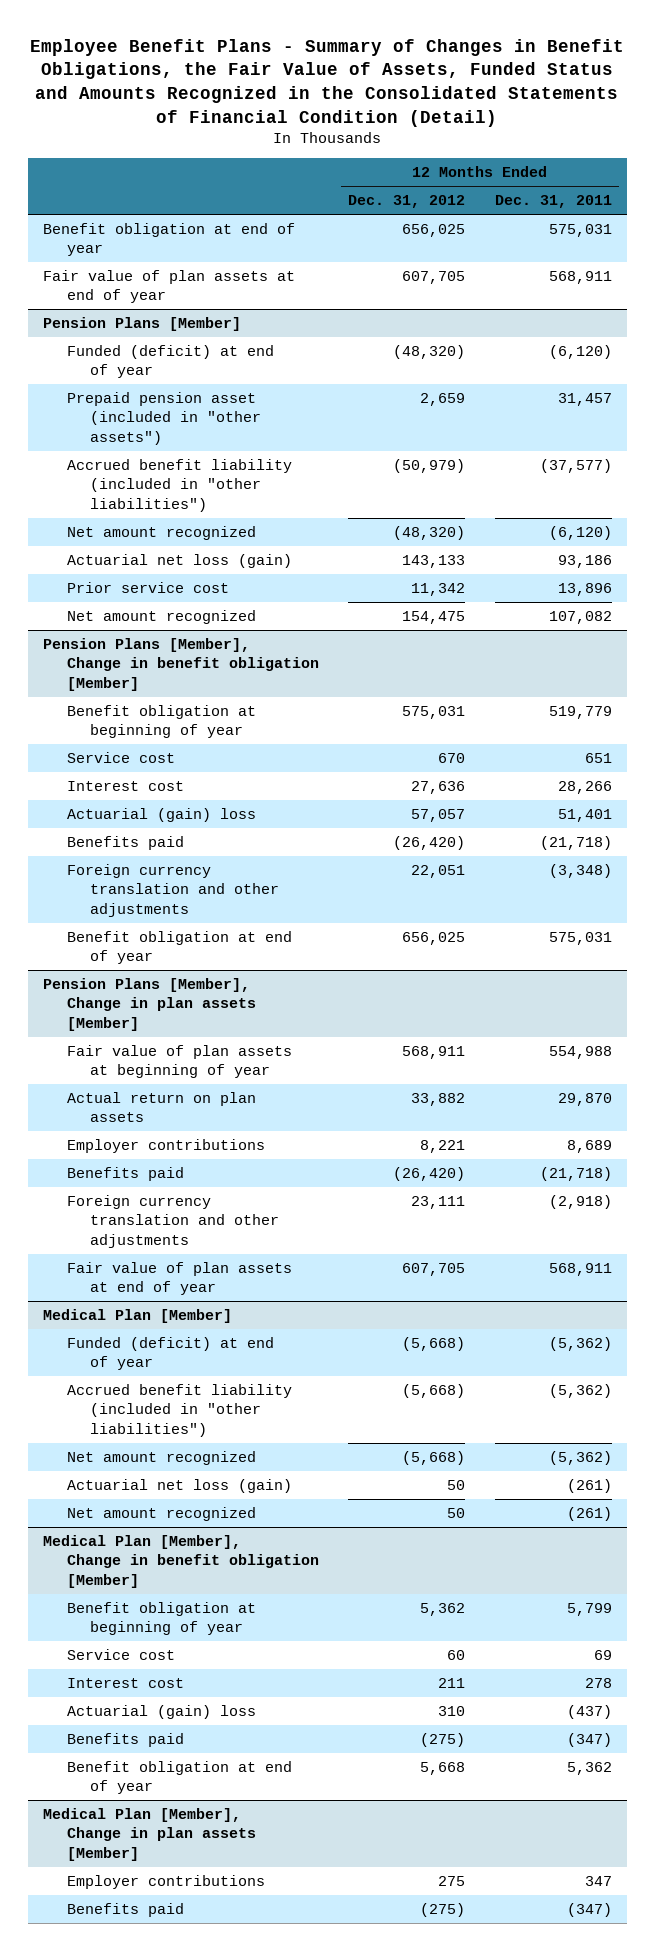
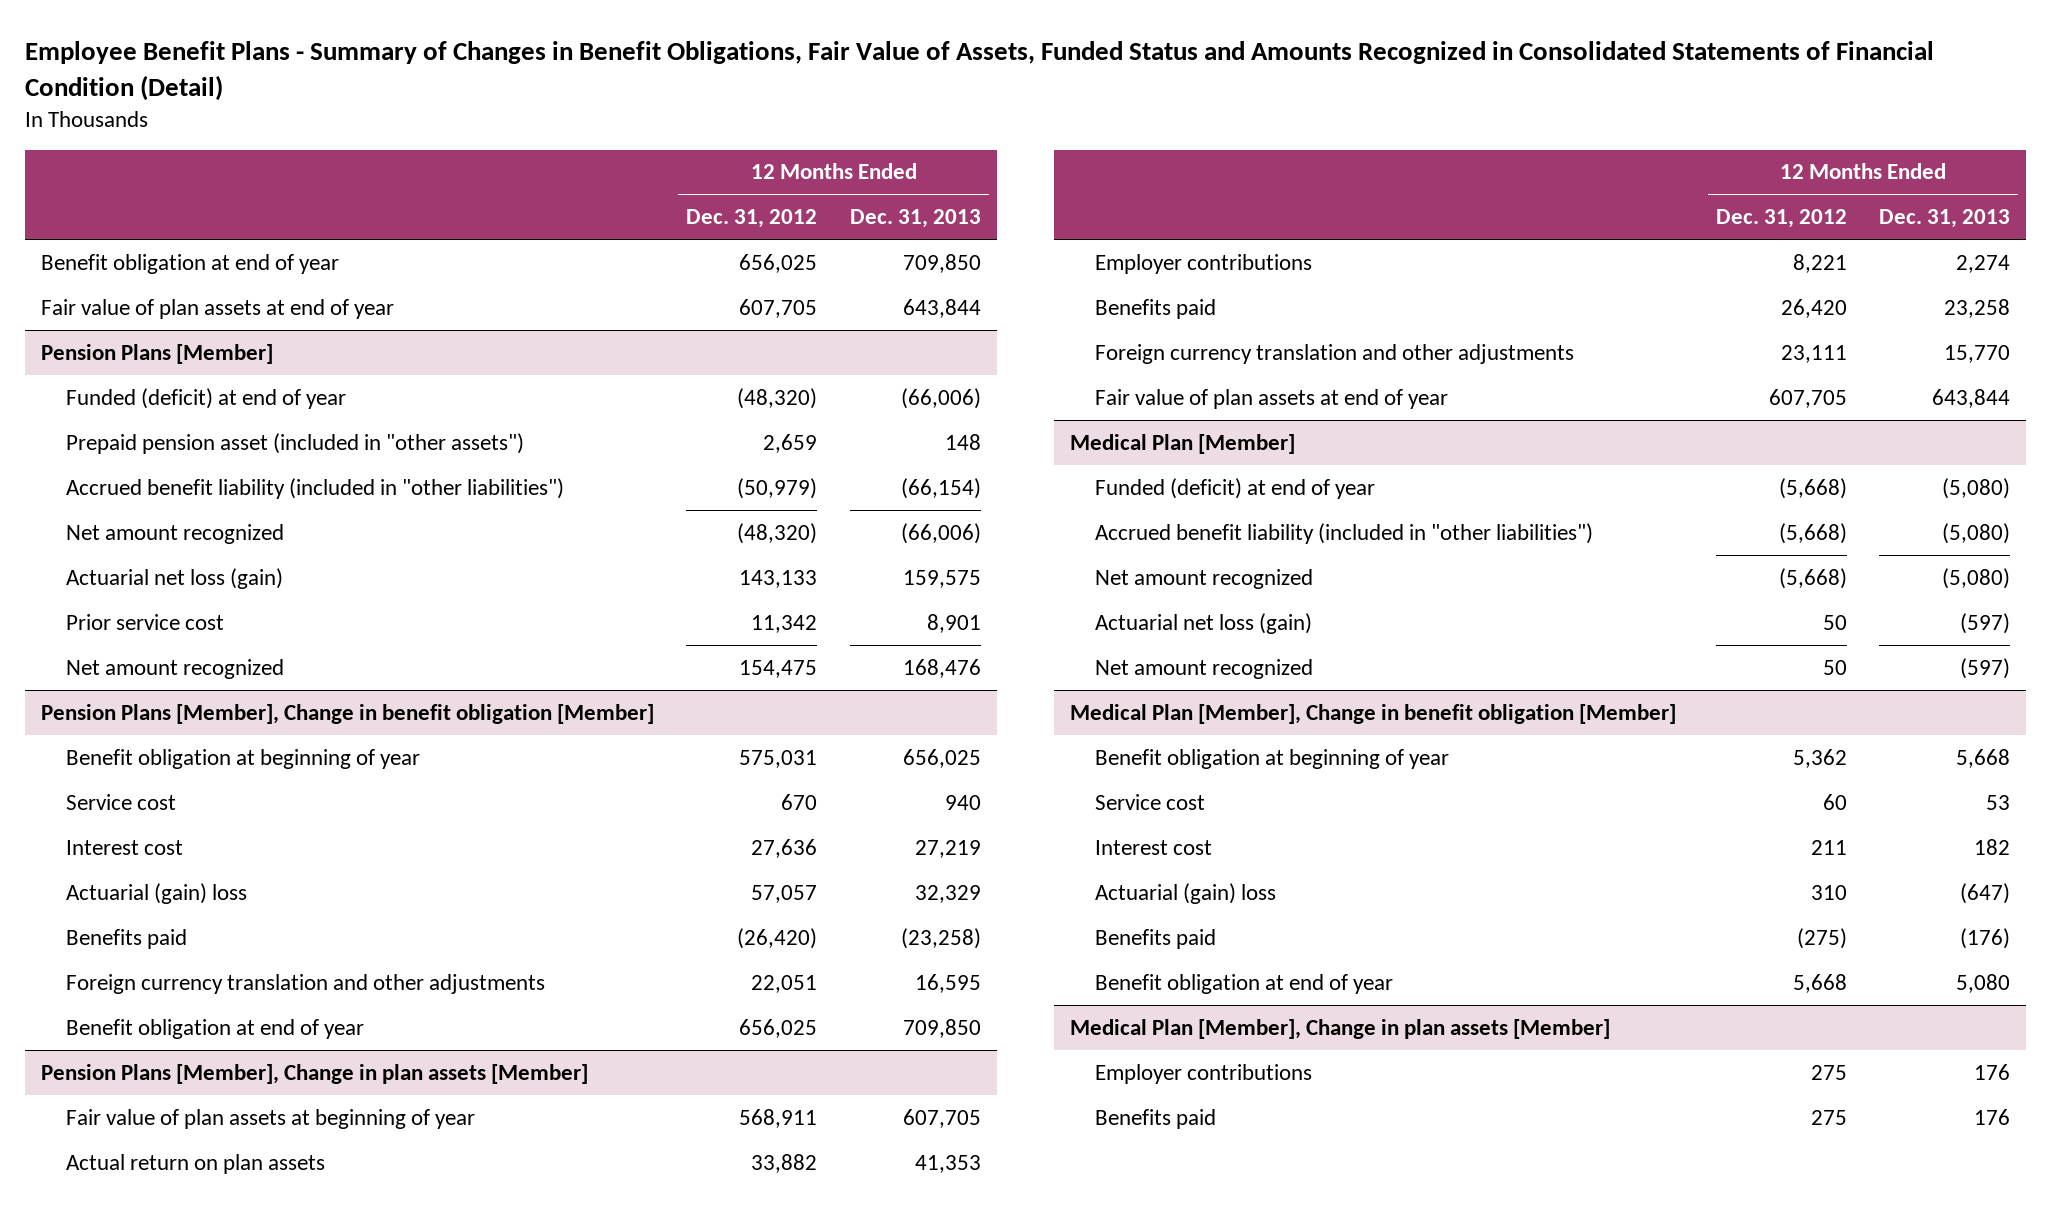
[30,38,625,127] Employee Benefit Plans - Summary of Changes in Benefit Obligations, the Fair Value of Assets, Funded Status and Amounts Recognized in the Consolidated Statements of Financial Condition (Detail) -> [24,41,1934,101] Employee Benefit Plans - Summary of Changes in Benefit Obligations, Fair Value of Assets, Funded Status and Amounts Recognized in Consolidated Statements of Financial Condition (Detail)
[495,195,613,209] Dec. 31, 2011 -> none
none -> [849,209,981,229] Dec. 31, 2013
[393,1166,466,1181] (26,420) -> [1780,298,1847,318] 26,420
[420,1902,466,1917] (275) -> [1810,1109,1847,1125] 275

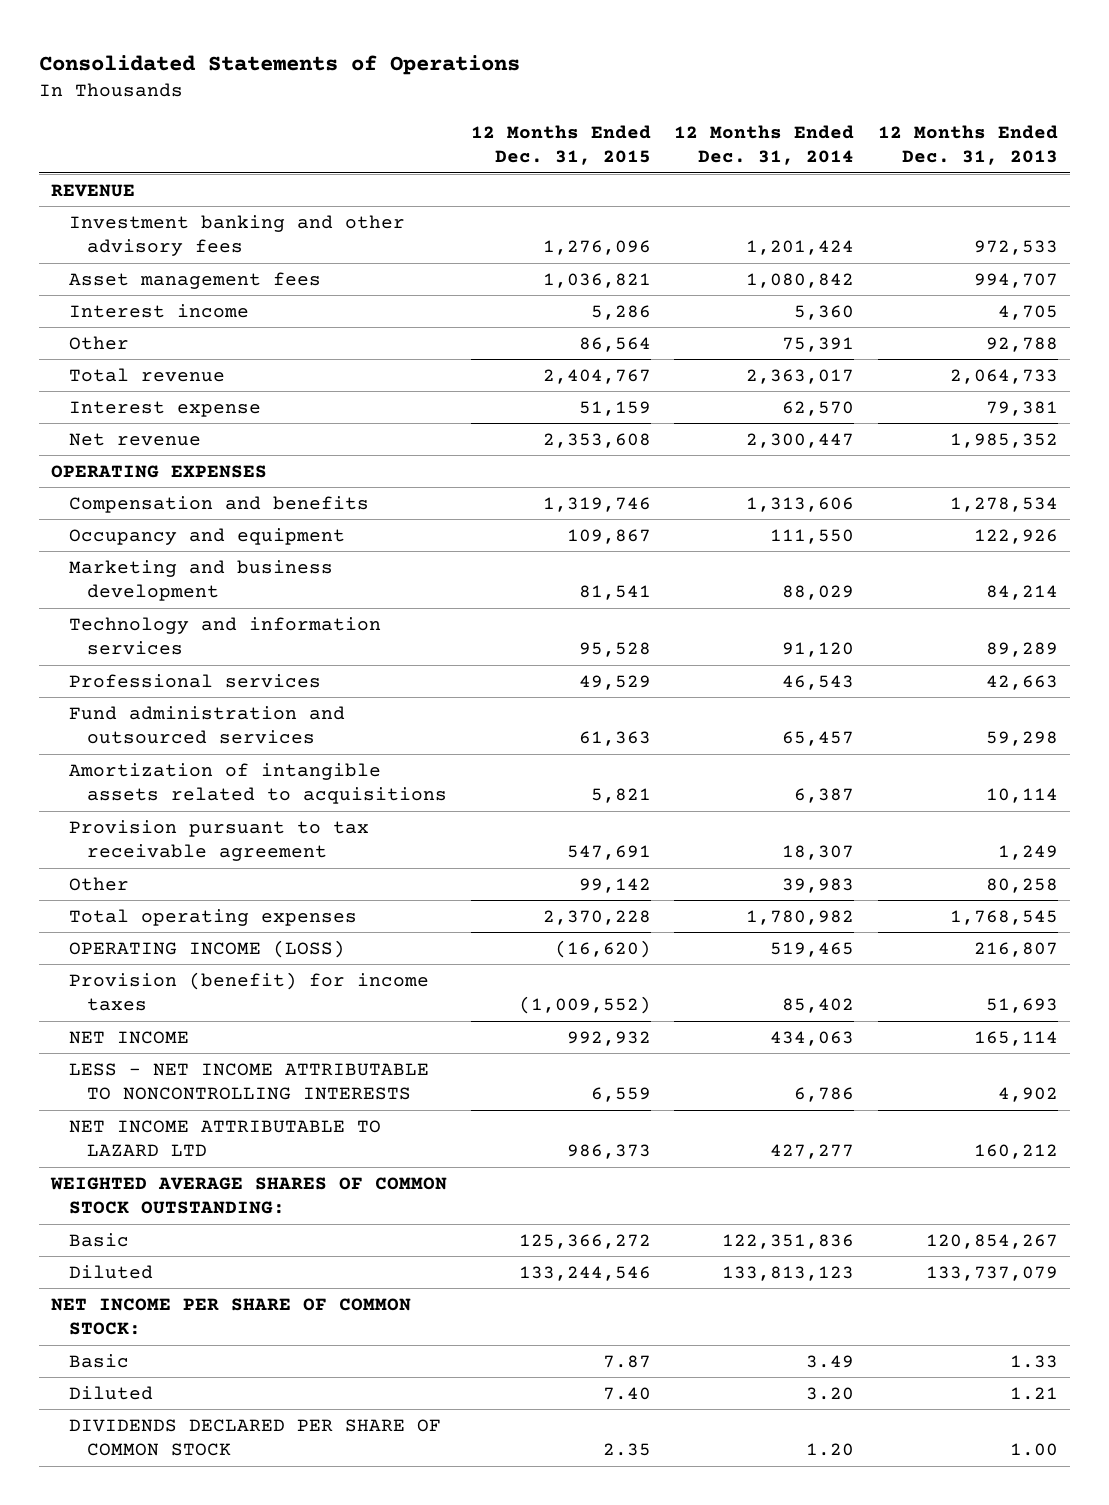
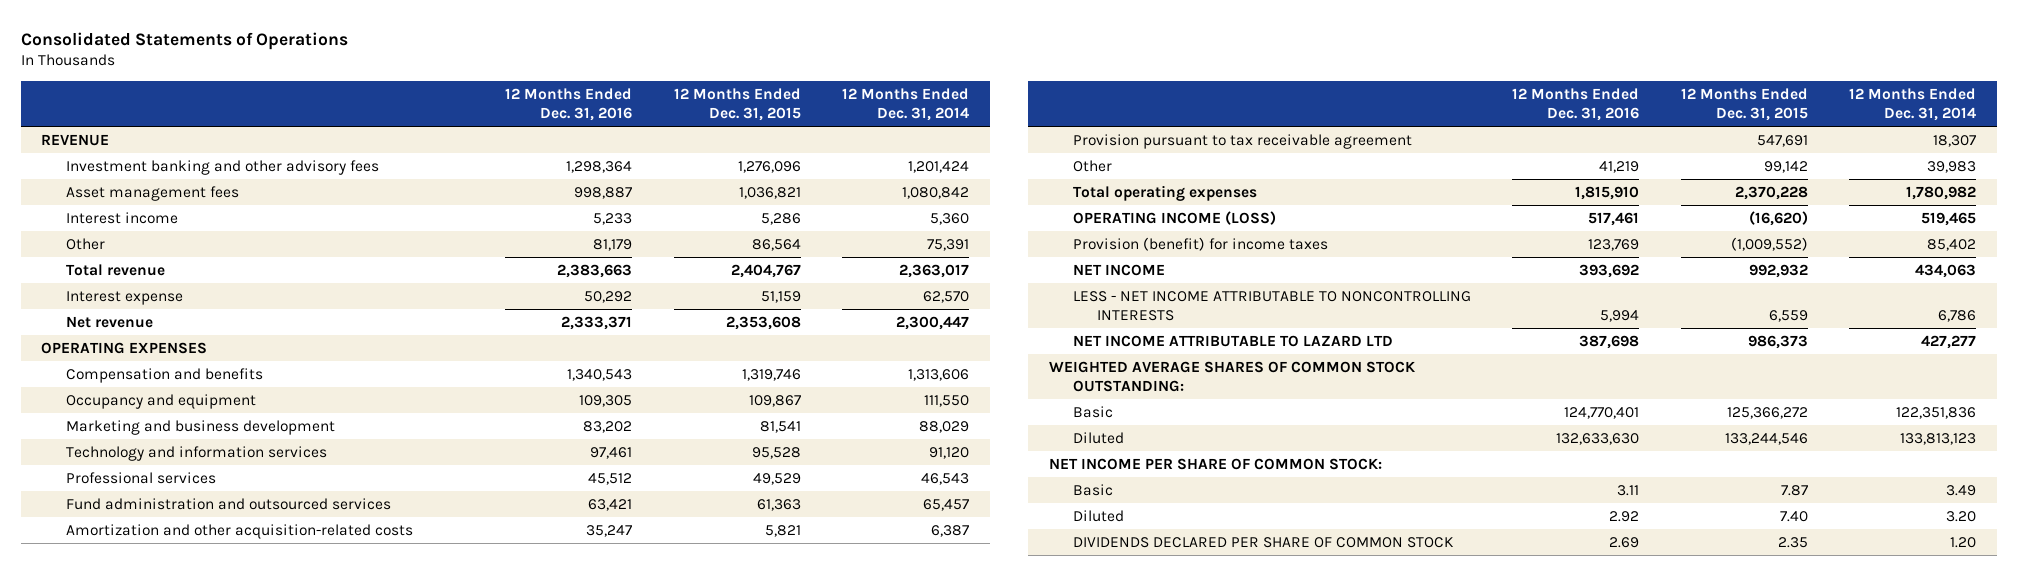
[877,124,1058,166] 12 Months Ended Dec. 31, 2013 -> none
none -> [505,87,633,121] 12 Months Ended Dec. 31, 2016
[69,762,448,805] Amortization of intangible assets related to acquisitions -> [65,523,413,539] Amortization and other acquisition-related costs

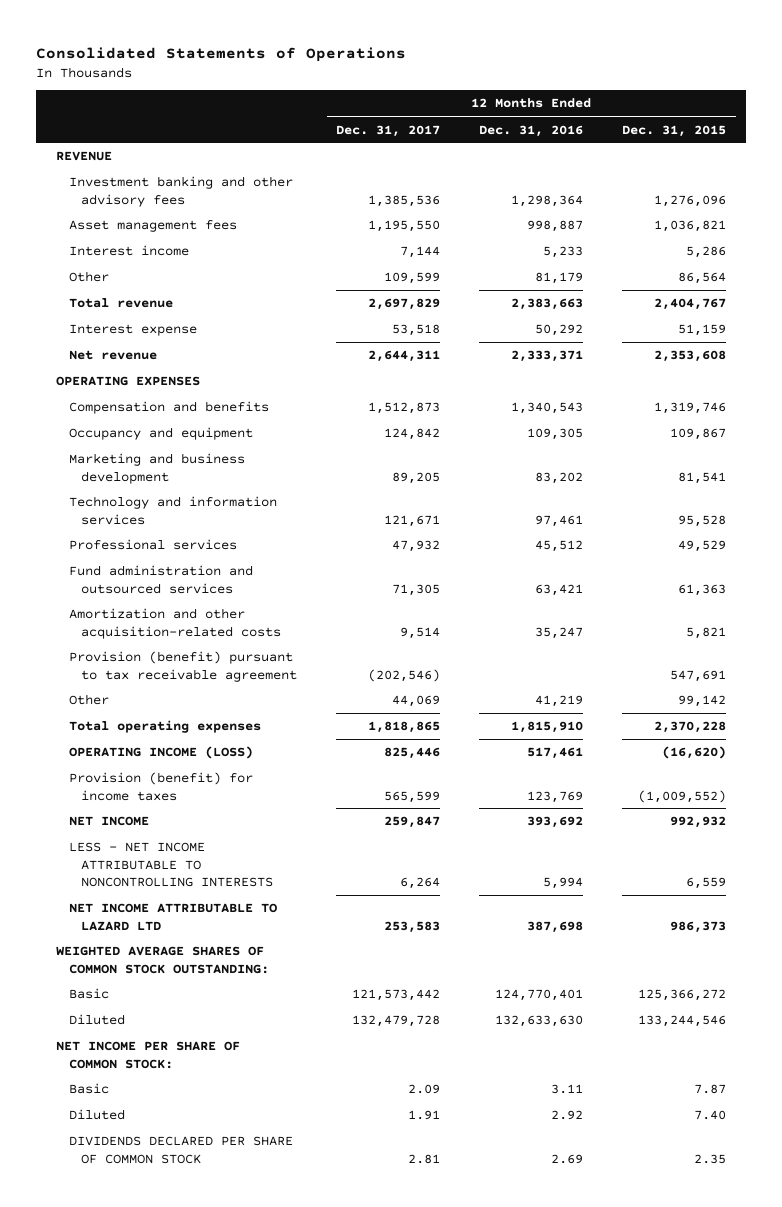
[841,87,969,121] 12 Months Ended Dec. 31, 2014 -> none
none -> [336,124,441,137] Dec. 31, 2017
[1073,133,1413,149] Provision pursuant to tax receivable agreement -> [68,651,298,682] Provision (benefit) pursuant to tax receivable agreement

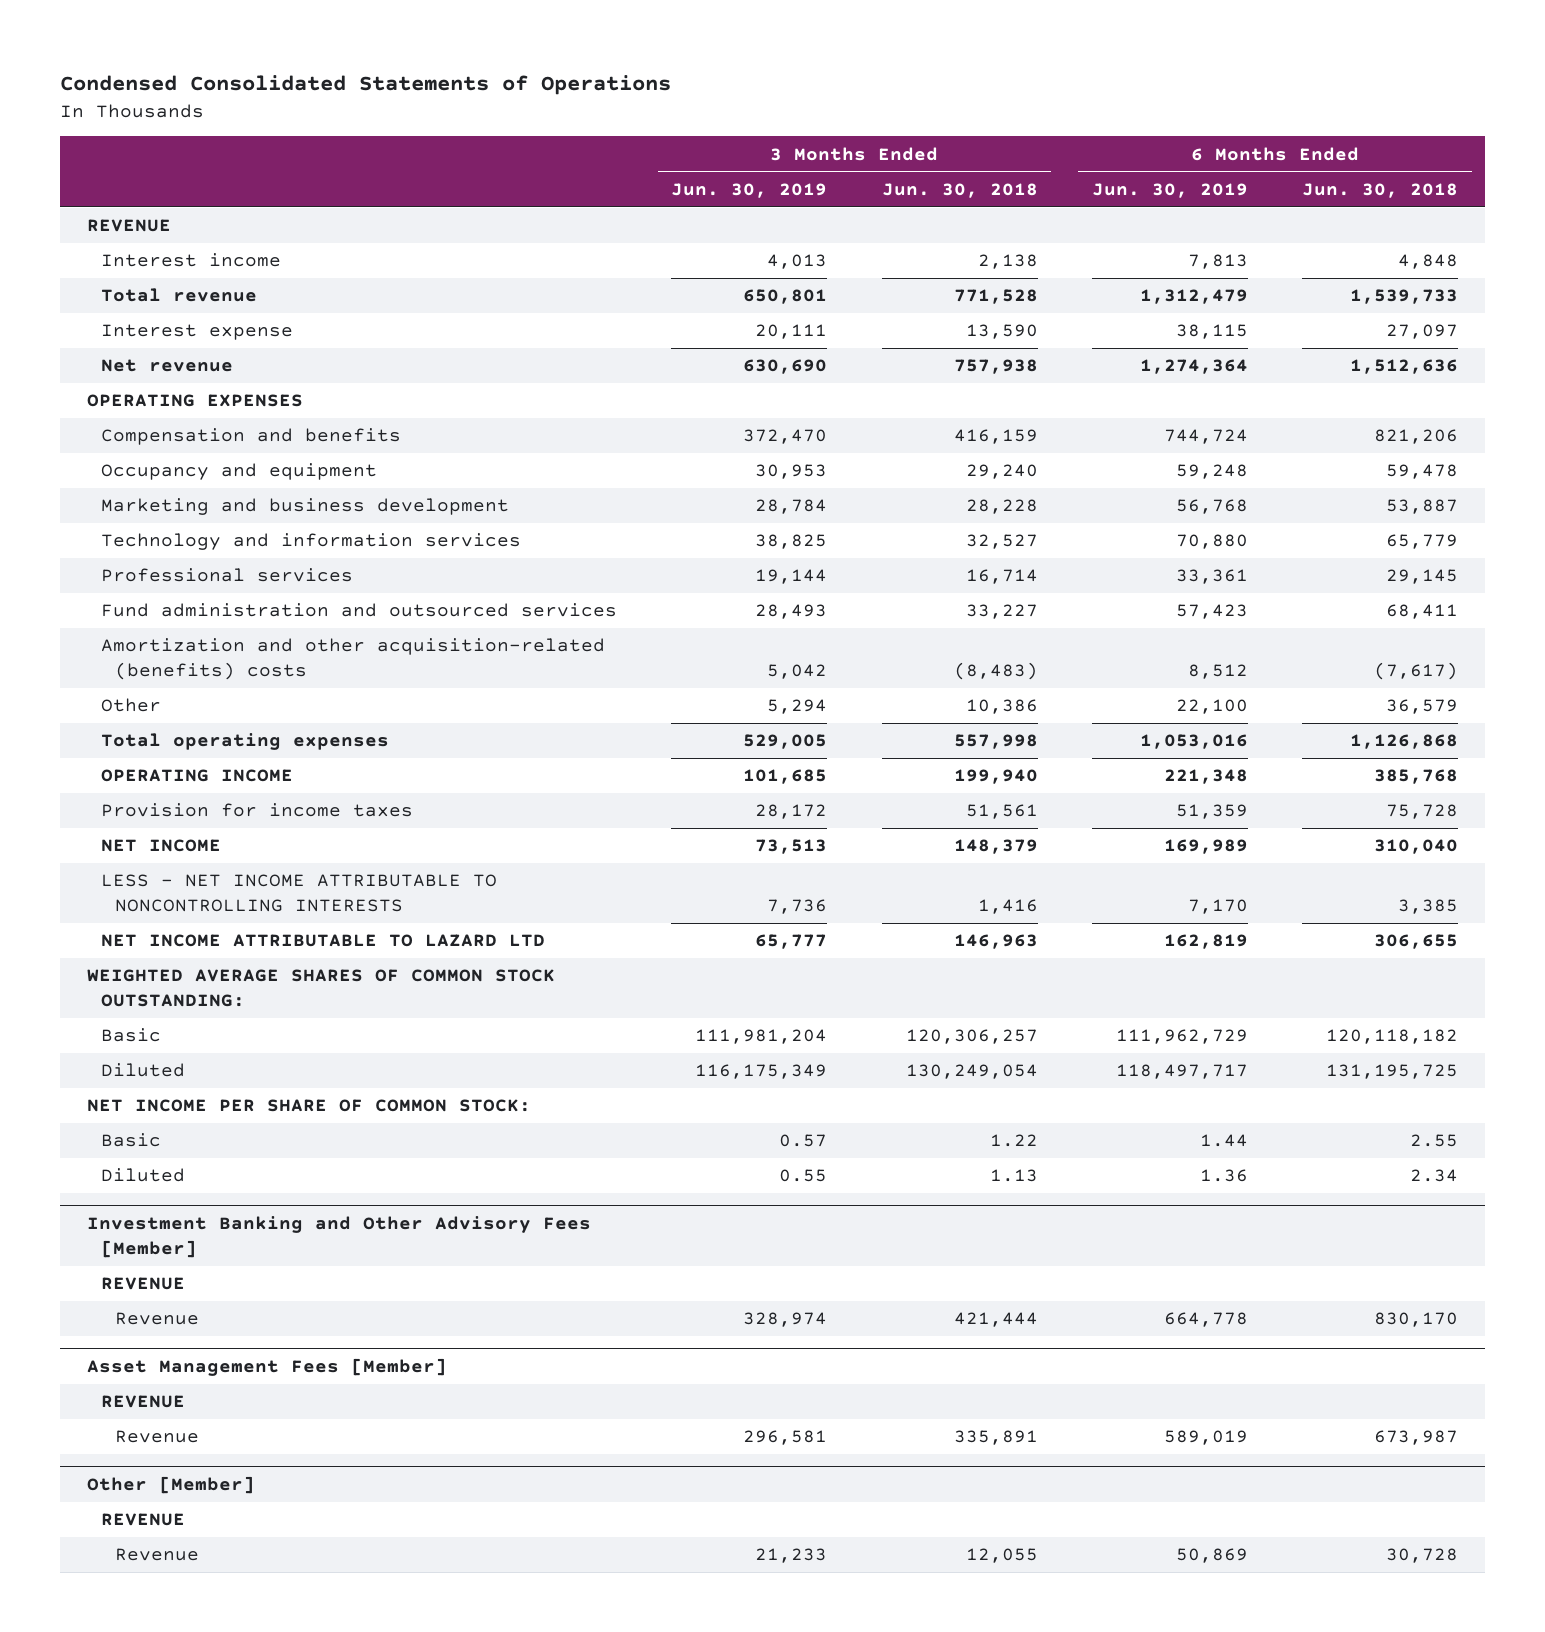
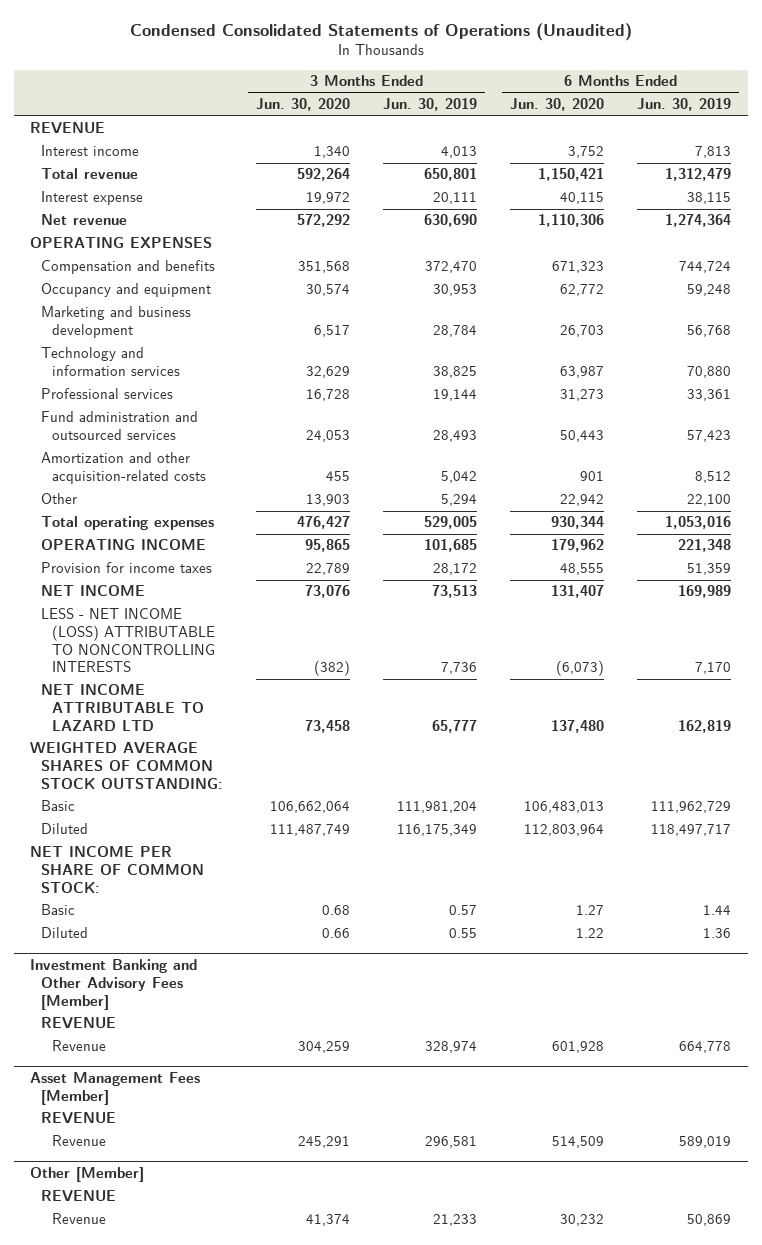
[59,75,671,96] Condensed Consolidated Statements of Operations -> [129,23,632,42] Condensed Consolidated Statements of Operations (Unaudited)
[881,182,1038,198] Jun. 30, 2018 -> none
[1302,182,1459,198] Jun. 30, 2018 -> none
none -> [256,98,351,112] Jun. 30, 2020
none -> [510,98,605,112] Jun. 30, 2020
[100,638,605,681] Amortization and other acquisition-related (benefits) costs -> [41,452,206,485] Amortization and other acquisition-related costs
[100,874,497,913] LESS - NET INCOME ATTRIBUTABLE TO NONCONTROLLING INTERESTS -> [41,608,215,673] LESS - NET INCOME (LOSS) ATTRIBUTABLE TO NONCONTROLLING INTERESTS

